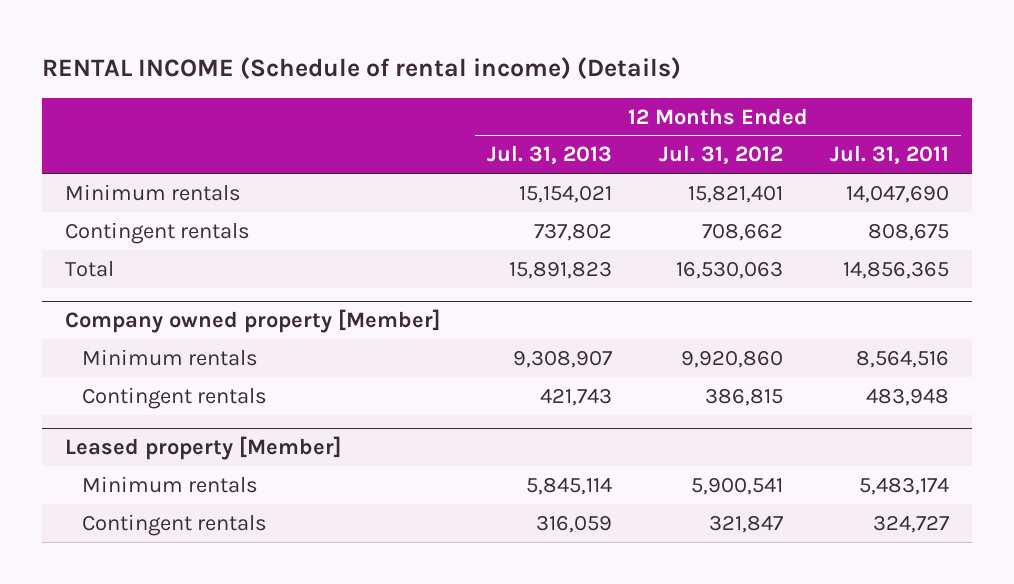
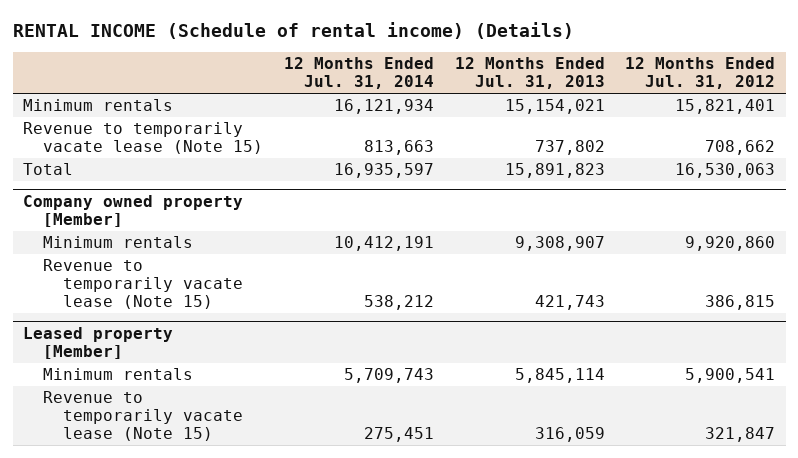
[829,145,949,165] Jul. 31, 2011 -> none
none -> [283,57,434,90] 12 Months Ended Jul. 31, 2014
[65,221,251,244] Contingent rentals -> [23,122,264,155] Revenue to temporarily vacate lease (Note 15)
[82,386,268,409] Contingent rentals -> [43,259,244,309] Revenue to temporarily vacate lease (Note 15)
[82,513,268,536] Contingent rentals -> [43,391,244,441] Revenue to temporarily vacate lease (Note 15)

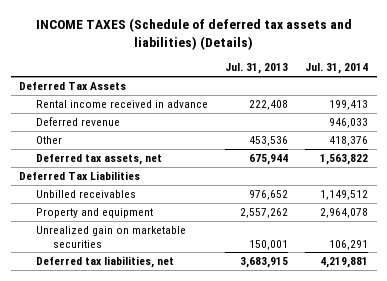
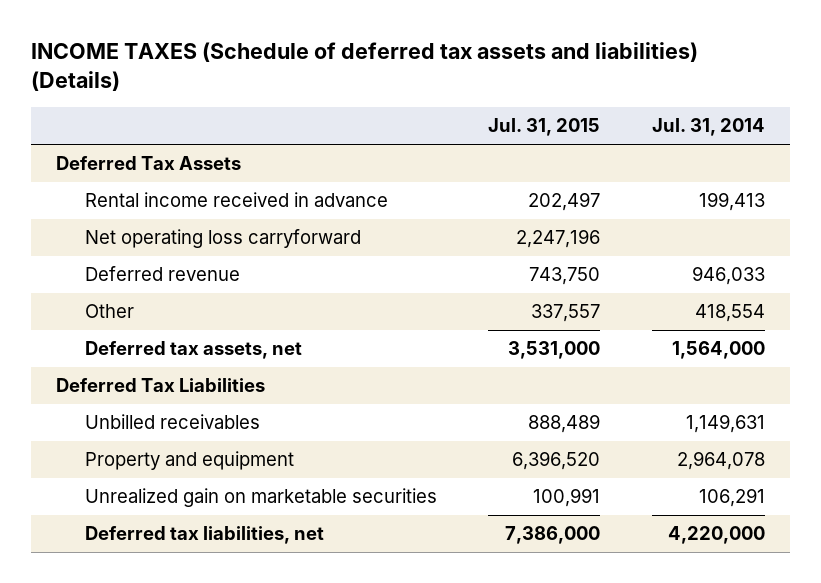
[225,63,289,75] Jul. 31, 2013 -> none
none -> [488,118,601,137] Jul. 31, 2015
none -> [85,229,362,249] Net operating loss carryforward
[329,136,369,147] 418,376 -> [694,304,765,323] 418,554
[320,154,369,166] 1,563,822 -> [671,341,765,360] 1,564,000
[320,190,369,201] 1,149,512 -> [685,414,765,434] 1,149,631
[320,257,369,269] 4,219,881 -> [667,526,765,545] 4,220,000

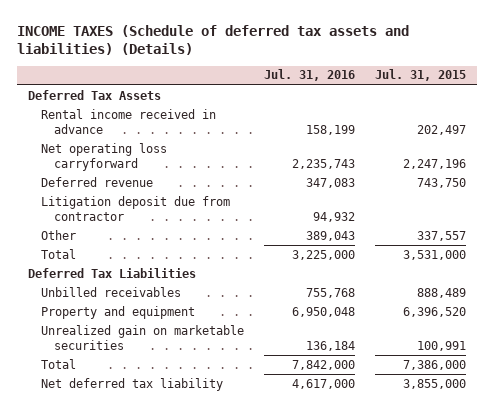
[651,118,765,137] Jul. 31, 2014 -> none
none -> [264,69,356,82] Jul. 31, 2016
none -> [40,195,230,221] Litigation deposit due from contractor
[85,341,303,360] Deferred tax assets, net -> [40,248,76,259] Total
none -> [40,358,76,369] Total
[85,526,325,545] Deferred tax liabilities, net -> [40,377,223,391] Net deferred tax liability
[505,526,601,545] 7,386,000 -> [403,378,467,389] 3,855,000

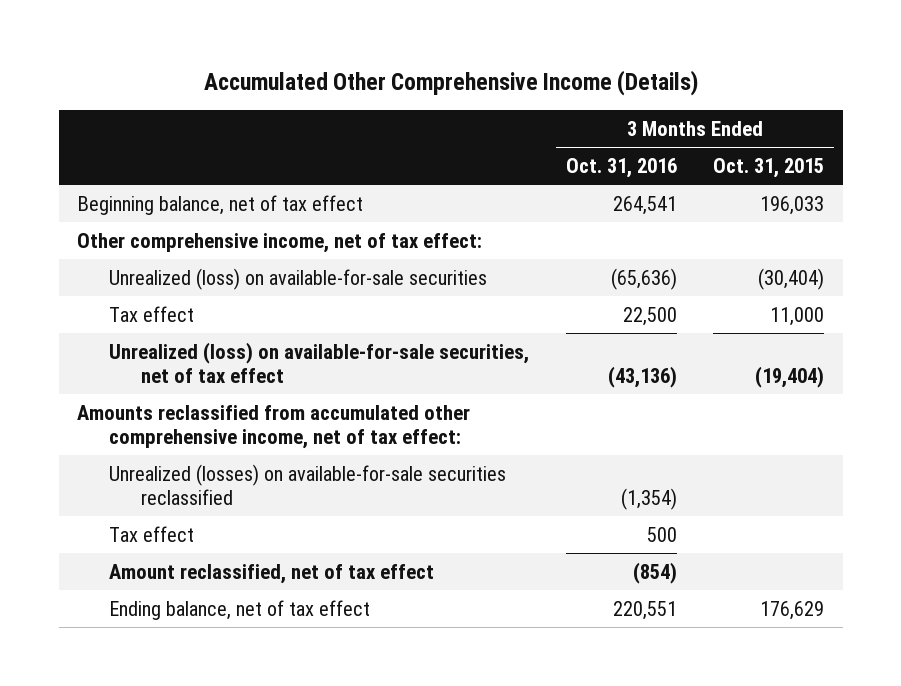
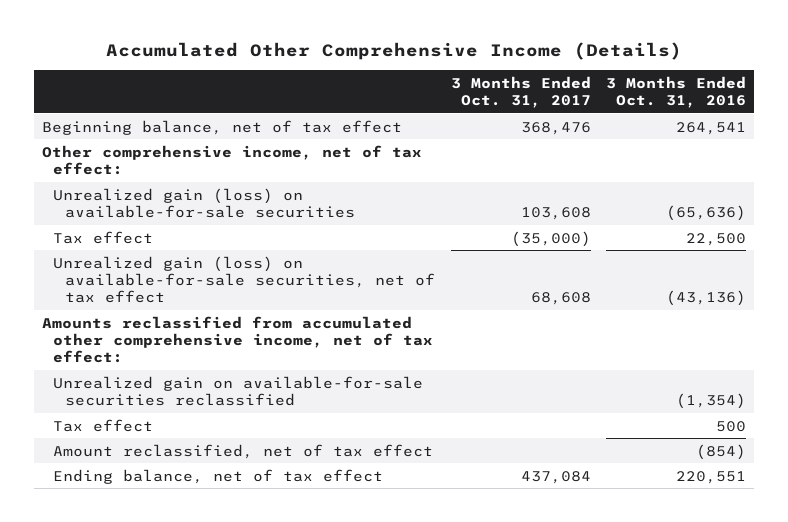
[713,157,825,178] Oct. 31, 2015 -> none
none -> [450,75,591,109] 3 Months Ended Oct. 31, 2017
[108,267,487,290] Unrealized (loss) on available-for-sale securities -> [53,187,355,219] Unrealized gain (loss) on available-for-sale securities
[108,341,529,384] Unrealized (loss) on available-for-sale securities, net of tax effect -> [53,255,435,304] Unrealized gain (loss) on available-for-sale securities, net of tax effect
[108,463,506,506] Unrealized (losses) on available-for-sale securities reclassified -> [53,375,424,407] Unrealized gain on available-for-sale securities reclassified

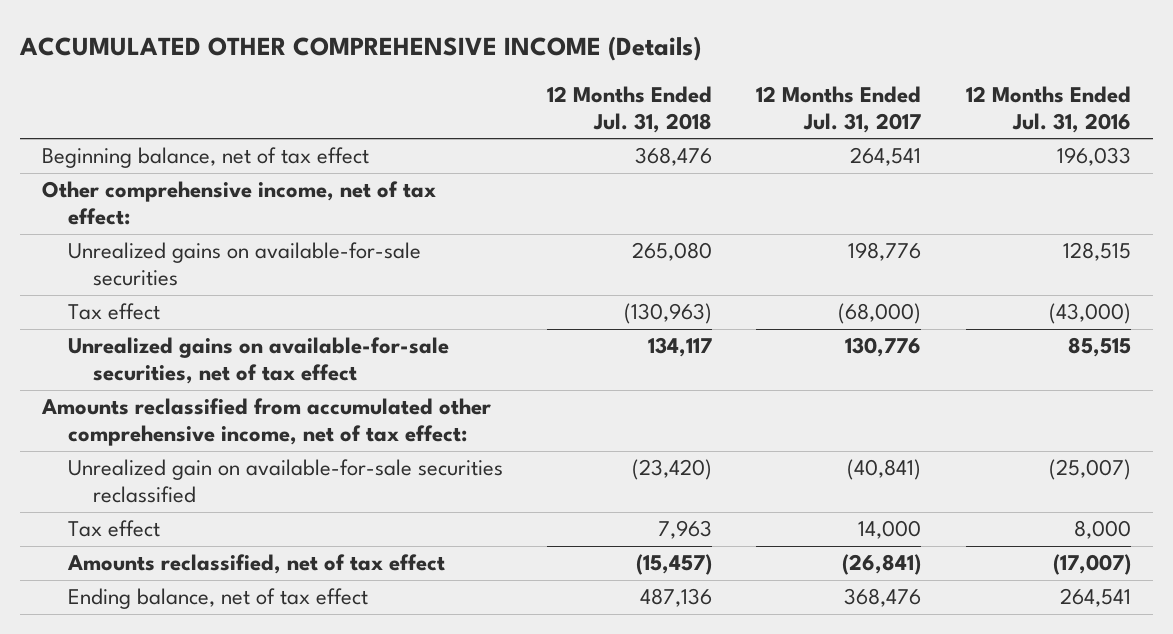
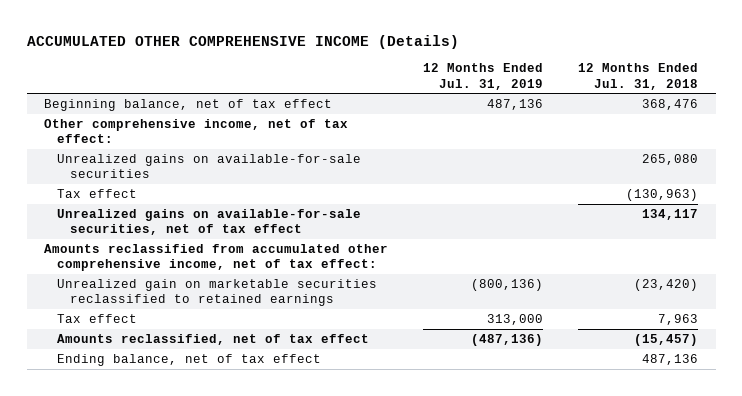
[756,86,922,134] 12 Months Ended Jul. 31, 2017 -> none
[965,86,1131,134] 12 Months Ended Jul. 31, 2016 -> none
none -> [423,63,544,90] 12 Months Ended Jul. 31, 2019
[67,459,503,504] Unrealized gain on available-for-sale securities reclassified -> [56,278,377,307] Unrealized gain on marketable securities reclassified to retained earnings

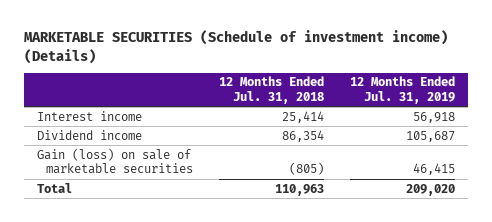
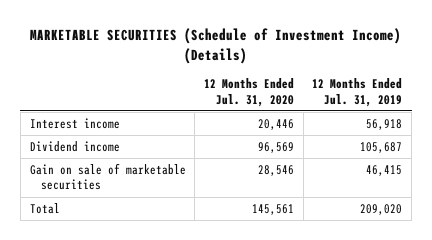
[23,30,448,64] MARKETABLE SECURITIES (Schedule of investment income) (Details) -> [30,28,402,64] MARKETABLE SECURITIES (Schedule of Investment Income) (Details)
[219,76,325,104] 12 Months Ended Jul. 31, 2018 -> none
none -> [204,78,295,107] 12 Months Ended Jul. 31, 2020
[36,147,194,175] Gain (loss) on sale of marketable securities -> [29,162,186,191] Gain on sale of marketable securities

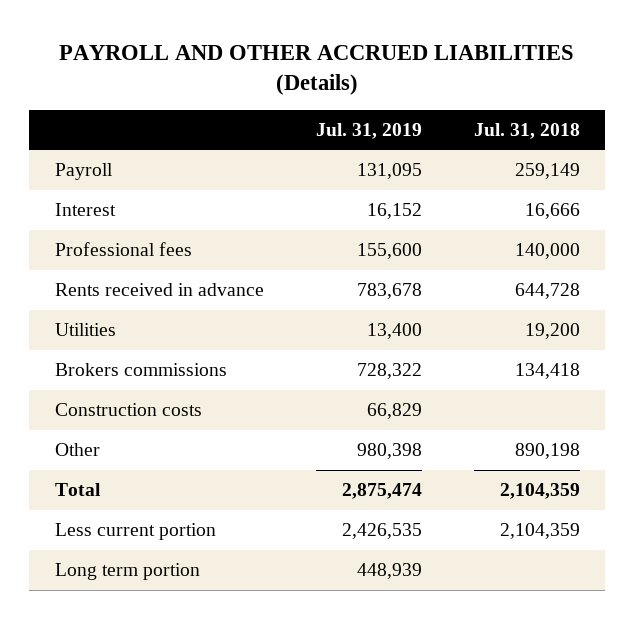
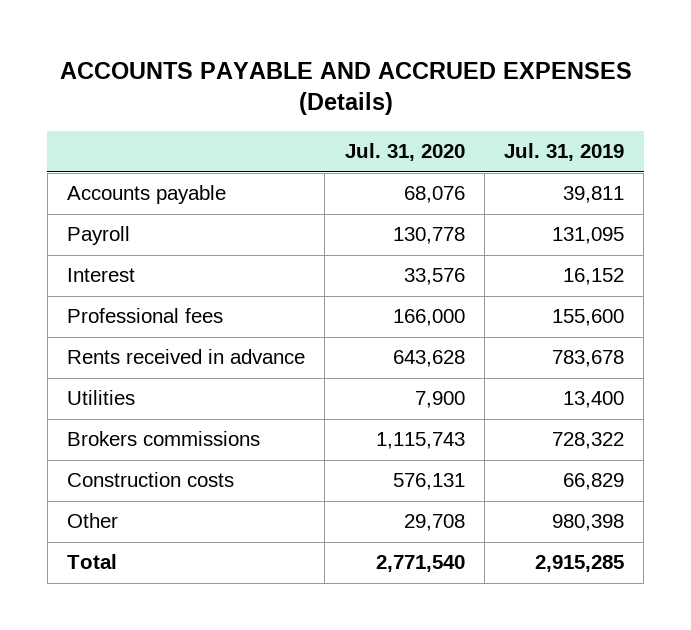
[59,44,575,96] PAYROLL AND OTHER ACCRUED LIABILITIES (Details) -> [59,61,632,116] ACCOUNTS PAYABLE AND ACCRUED EXPENSES (Details)
[473,123,580,140] Jul. 31, 2018 -> none
none -> [344,143,465,162] Jul. 31, 2020
none -> [66,185,226,205] Accounts payable
[55,523,217,541] Less current portion -> none
[55,563,201,581] Long term portion -> none
[341,483,422,500] 2,875,474 -> [535,555,625,573] 2,915,285

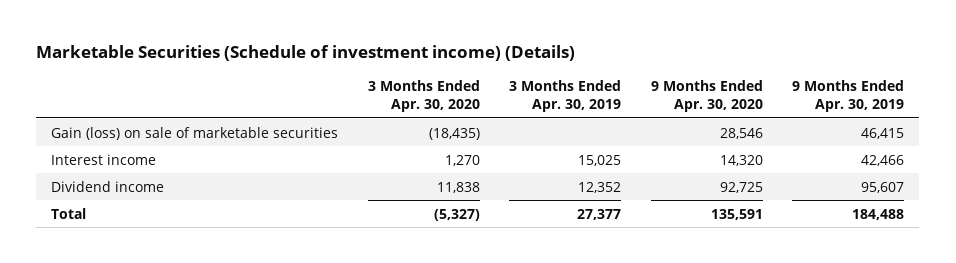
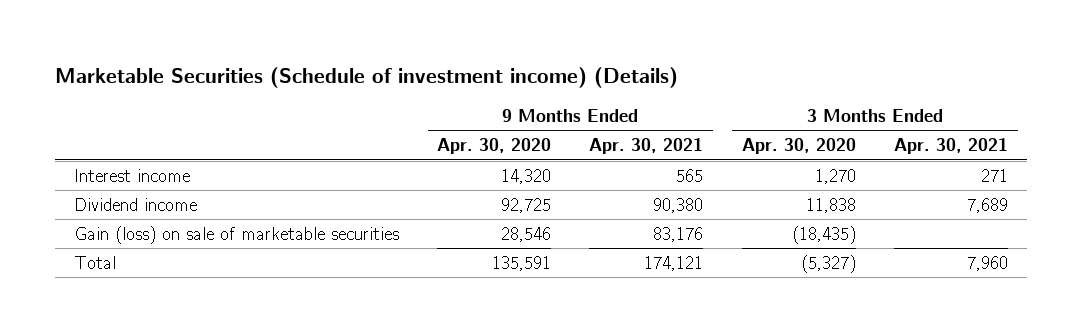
[509,80,622,113] 3 Months Ended Apr. 30, 2019 -> none
[792,80,905,113] 9 Months Ended Apr. 30, 2019 -> none
none -> [589,138,704,155] Apr. 30, 2021
none -> [894,138,1009,155] Apr. 30, 2021
[51,126,339,140] Gain (loss) on sale of marketable securities -> [73,225,399,244] Gain (loss) on sale of marketable securities

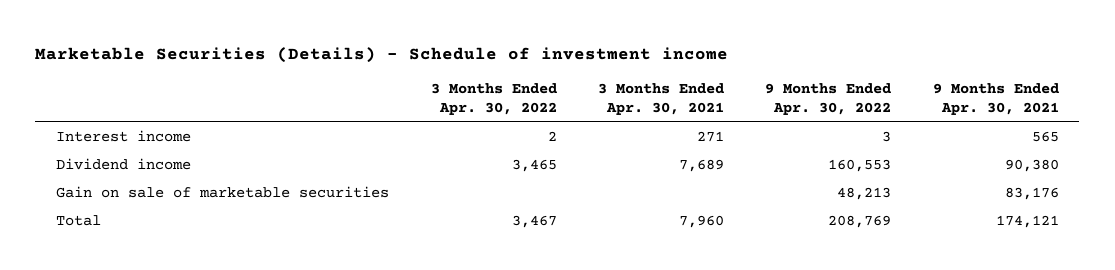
[54,66,678,88] Marketable Securities (Schedule of investment income) (Details) -> [35,47,729,64] Marketable Securities (Details) - Schedule of investment income
[437,138,552,155] Apr. 30, 2020 -> none
[741,138,856,155] Apr. 30, 2020 -> none
none -> [430,82,557,116] 3 Months Ended Apr. 30, 2022
none -> [765,82,892,116] 9 Months Ended Apr. 30, 2022
[73,225,399,244] Gain (loss) on sale of marketable securities -> [56,186,390,199] Gain on sale of marketable securities

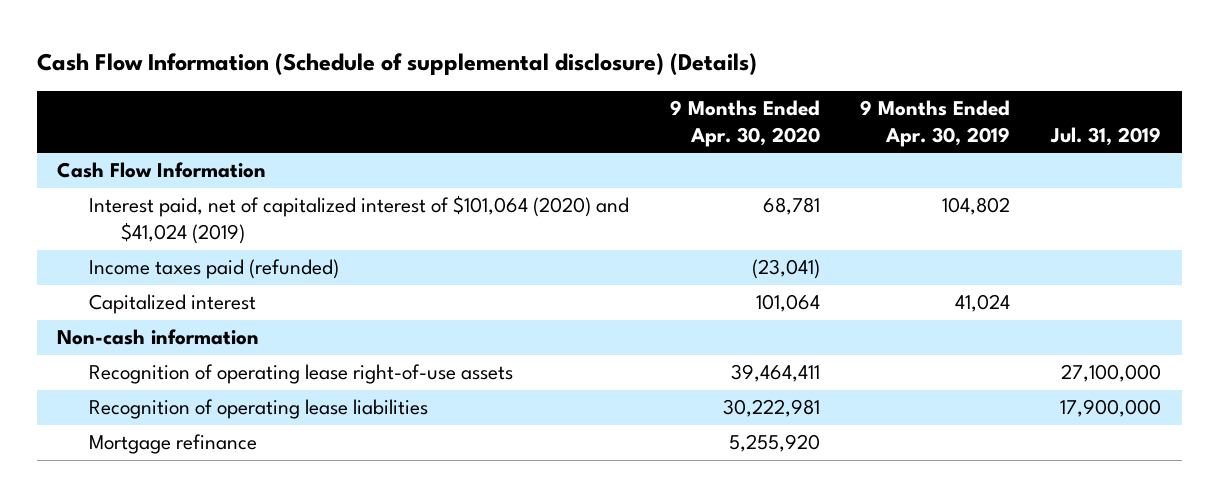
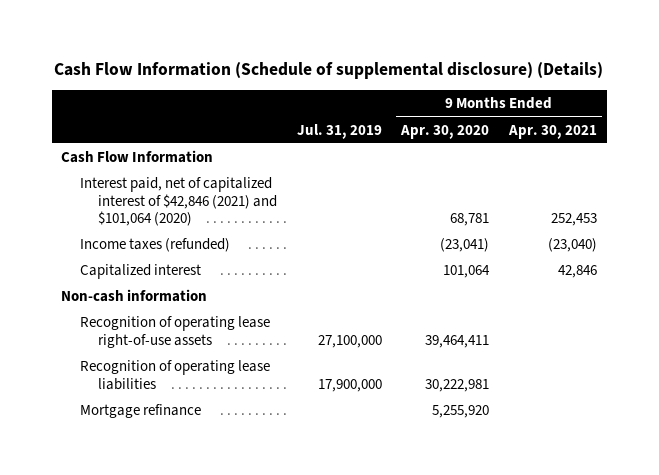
[860,100,1011,147] 9 Months Ended Apr. 30, 2019 -> none
none -> [508,124,598,139] Apr. 30, 2021
[89,195,630,245] Interest paid, net of capitalized interest of $101,064 (2020) and $41,024 (2019) -> [79,177,277,227] Interest paid, net of capitalized interest of $42,846 (2021) and $101,064 (2020)
[89,259,340,280] Income taxes paid (refunded) -> [79,238,230,253] Income taxes (refunded)

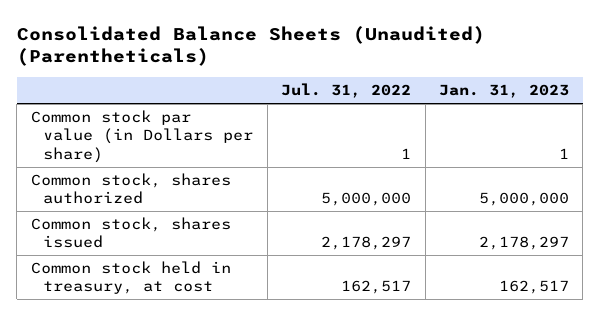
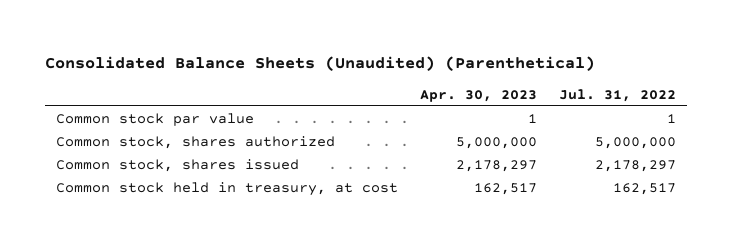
[16,25,485,67] Consolidated Balance Sheets (Unaudited) (Parentheticals) -> [45,56,596,72] Consolidated Balance Sheets (Unaudited) (Parenthetical)
[439,84,570,99] Jan. 31, 2023 -> none
none -> [419,89,537,102] Apr. 30, 2023
[30,110,254,163] Common stock par value (in Dollars per share) -> [56,112,255,126] Common stock par value

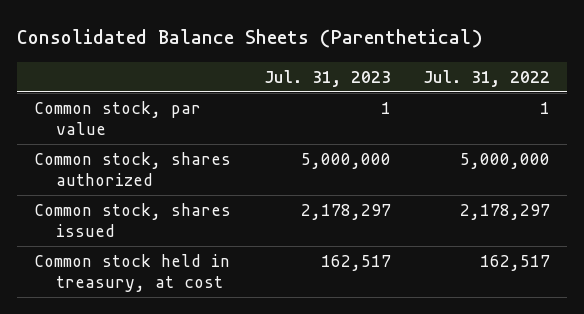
[45,56,596,72] Consolidated Balance Sheets (Unaudited) (Parenthetical) -> [17,29,484,49] Consolidated Balance Sheets (Parenthetical)
[419,89,537,102] Apr. 30, 2023 -> none
none -> [263,69,391,87] Jul. 31, 2023
[56,112,255,126] Common stock par value -> [33,101,201,135] Common stock, par value

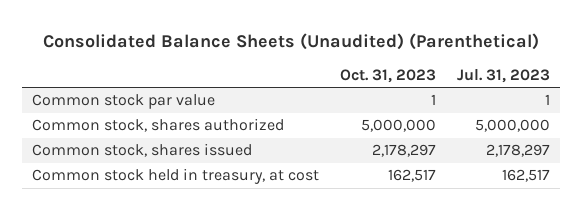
[17,29,484,49] Consolidated Balance Sheets (Parenthetical) -> [43,32,540,50] Consolidated Balance Sheets (Unaudited) (Parenthetical)
[423,69,551,87] Jul. 31, 2022 -> none
none -> [340,68,437,83] Oct. 31, 2023
[33,101,201,135] Common stock, par value -> [32,94,216,110] Common stock par value

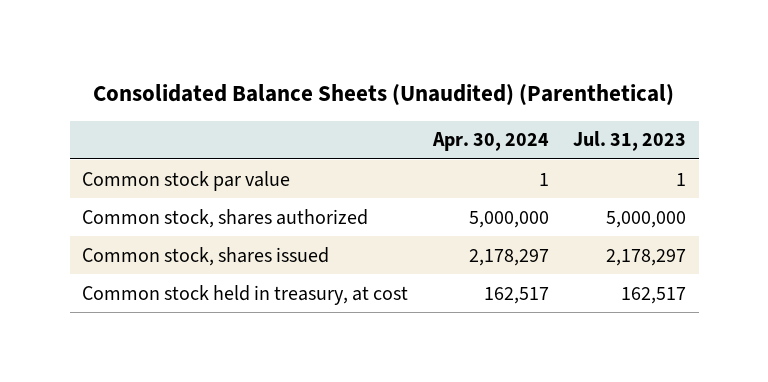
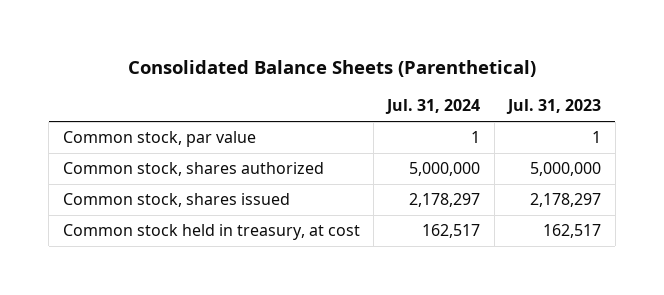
[93,83,675,106] Consolidated Balance Sheets (Unaudited) (Parenthetical) -> [127,59,536,77] Consolidated Balance Sheets (Parenthetical)
[431,132,549,152] Apr. 30, 2024 -> none
none -> [385,99,481,115] Jul. 31, 2024
[81,170,290,191] Common stock par value -> [62,131,256,148] Common stock, par value

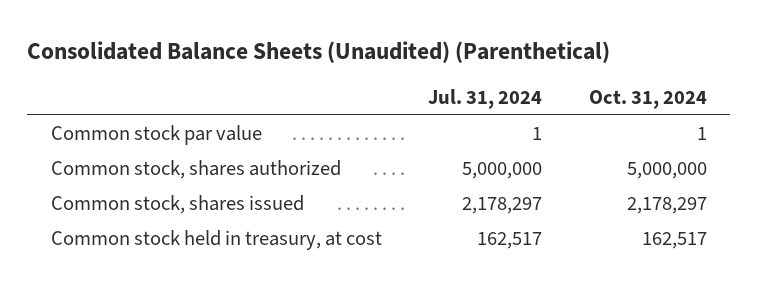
[127,59,536,77] Consolidated Balance Sheets (Parenthetical) -> [27,41,611,64] Consolidated Balance Sheets (Unaudited) (Parenthetical)
[506,99,602,115] Jul. 31, 2023 -> none
none -> [589,89,708,109] Oct. 31, 2024
[62,131,256,148] Common stock, par value -> [50,125,262,146] Common stock par value

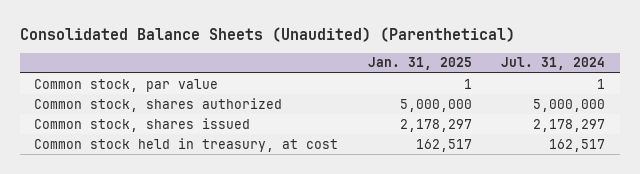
[589,89,708,109] Oct. 31, 2024 -> none
none -> [367,57,472,71] Jan. 31, 2025
[50,125,262,146] Common stock par value -> [34,78,219,92] Common stock, par value

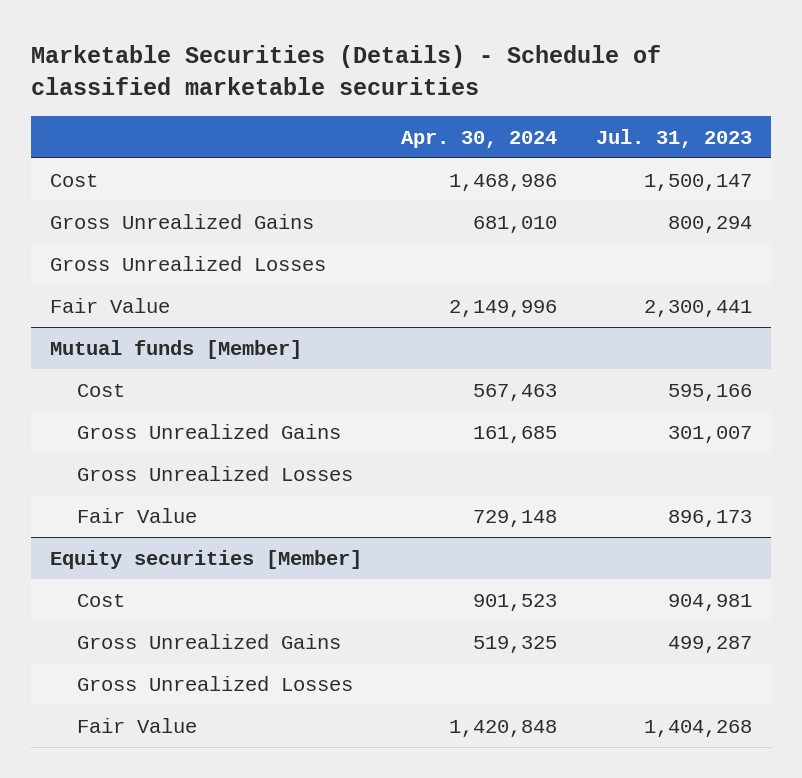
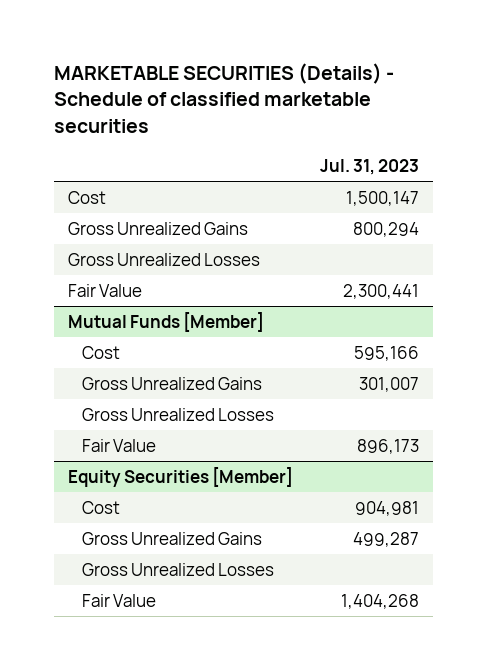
[31,45,662,96] Marketable Securities (Details) - Schedule of classified marketable securities -> [53,63,394,133] MARKETABLE SECURITIES (Details) - Schedule of classified marketable securities
[401,130,558,148] Apr. 30, 2024 -> none
[50,339,303,359] Mutual funds [Member] -> [67,311,264,332] Mutual Funds [Member]
[50,549,363,569] Equity securities [Member] -> [67,466,293,487] Equity Securities [Member]

